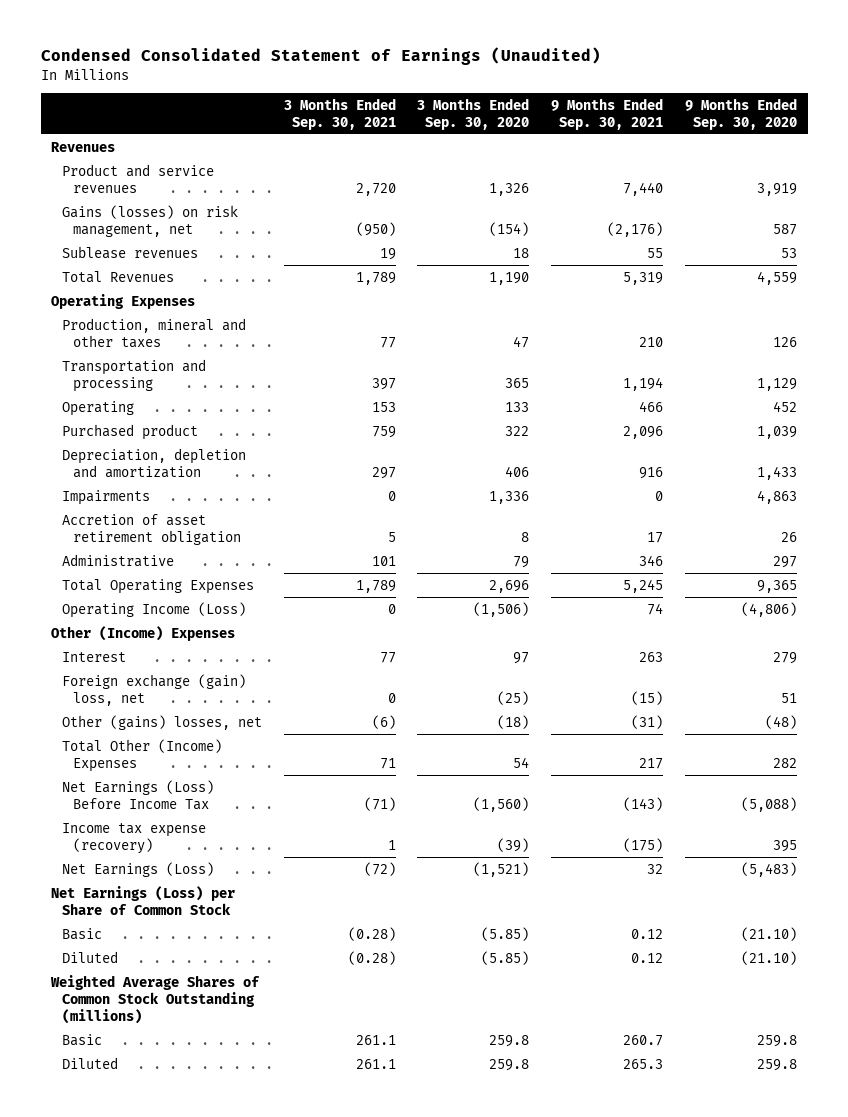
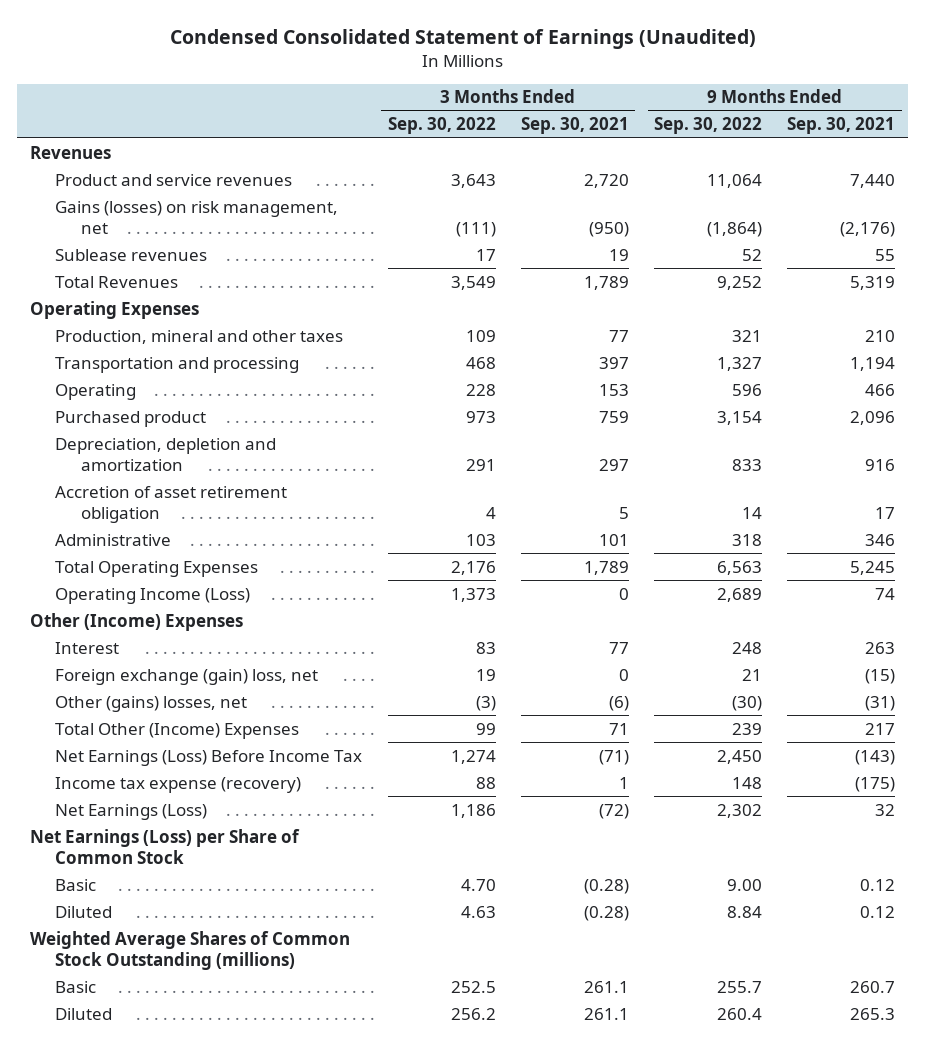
[417,97,530,130] 3 Months Ended Sep. 30, 2020 -> none
[684,97,797,130] 9 Months Ended Sep. 30, 2020 -> none
none -> [387,117,496,135] Sep. 30, 2022
none -> [654,117,763,135] Sep. 30, 2022
[62,489,151,505] Impairments -> none

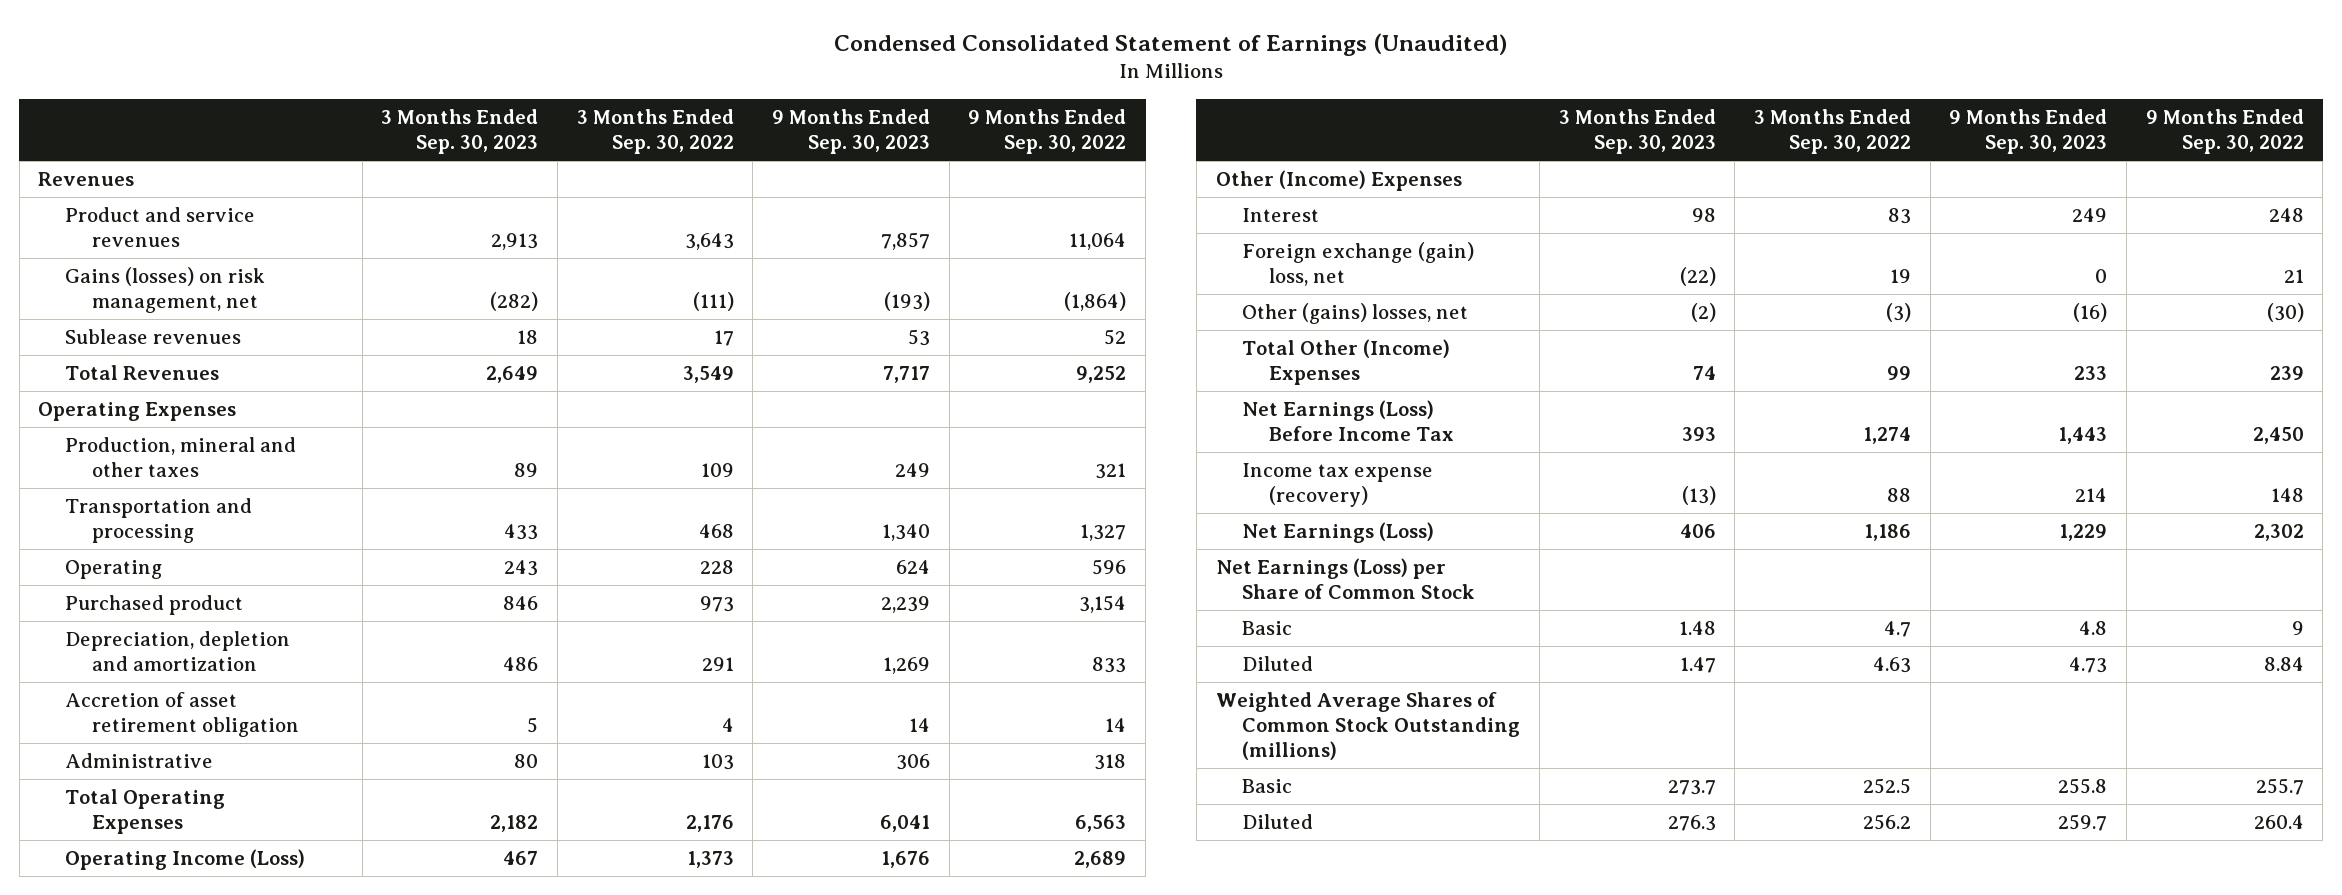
[520,117,629,135] Sep. 30, 2021 -> none
[787,117,896,135] Sep. 30, 2021 -> none
none -> [381,108,539,154] 3 Months Ended Sep. 30, 2023
none -> [772,108,931,154] 9 Months Ended Sep. 30, 2023
[460,878,496,891] 4.70 -> [1883,621,1911,638] 4.7
[727,878,763,891] 9.00 -> [2291,621,2304,636] 9

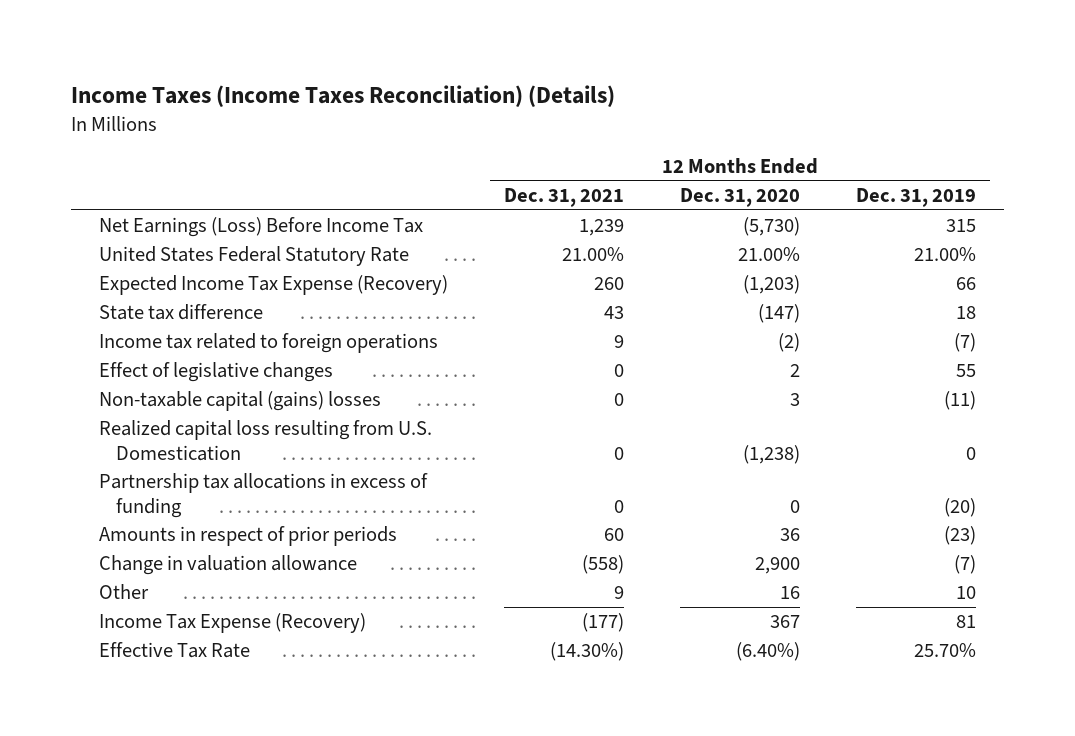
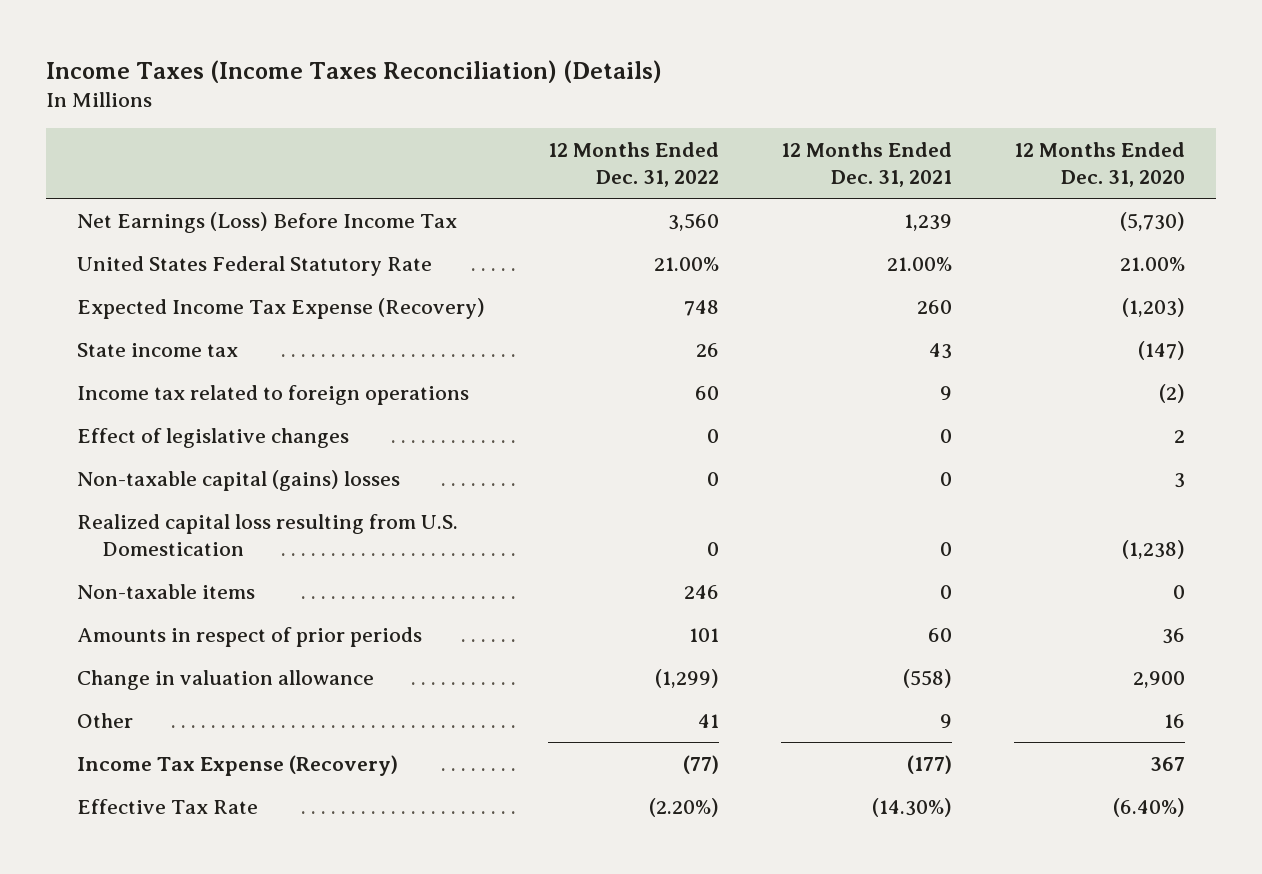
[856,188,977,208] Dec. 31, 2019 -> none
none -> [547,141,719,187] 12 Months Ended Dec. 31, 2022
[98,304,263,321] State tax difference -> [77,342,239,357] State income tax
[98,473,428,518] Partnership tax allocations in excess of funding -> none
none -> [77,583,256,599] Non-taxable items

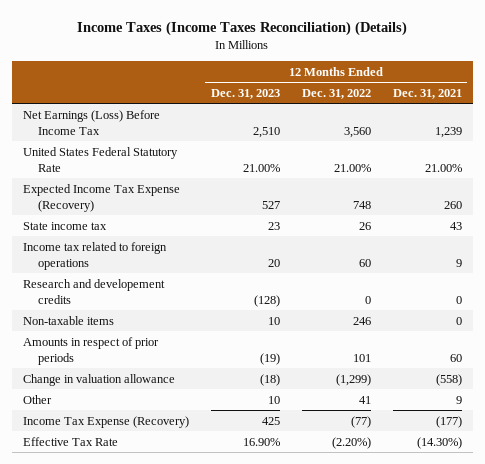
[1014,141,1186,187] 12 Months Ended Dec. 31, 2020 -> none
none -> [210,88,280,99] Dec. 31, 2023
[77,427,350,448] Effect of legislative changes -> none
[77,469,401,491] Non-taxable capital (gains) losses -> none
[77,513,459,556] Realized capital loss resulting from U.S. Domestication -> none
none -> [22,278,165,305] Research and developement credits

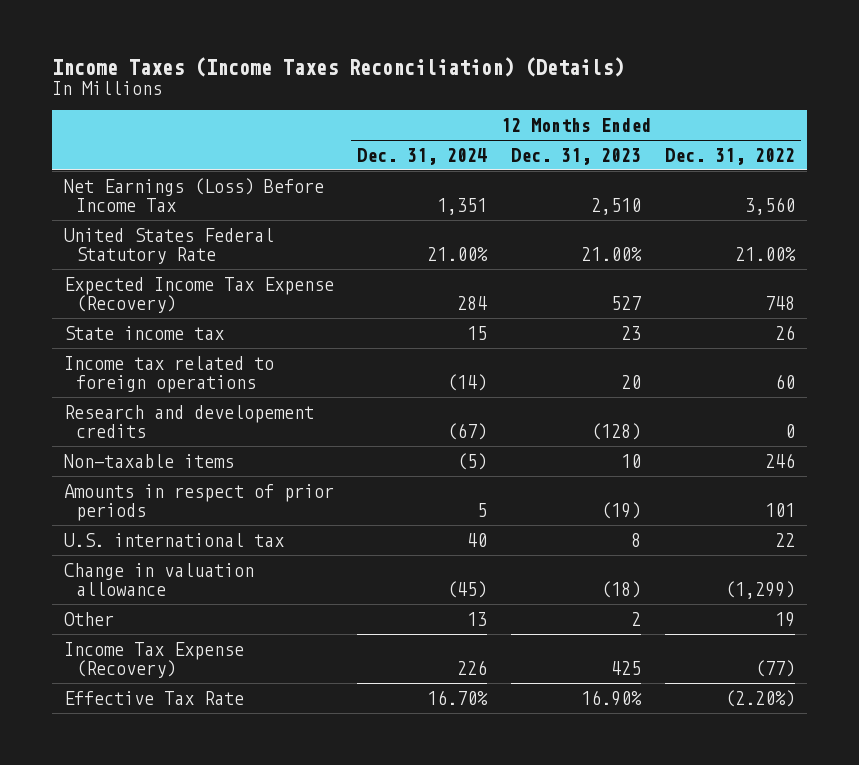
[392,88,462,99] Dec. 31, 2021 -> none
none -> [357,147,488,165] Dec. 31, 2024
none -> [63,532,284,547] U.S. international tax
[267,395,280,404] 10 -> [631,611,642,626] 2
[358,395,371,404] 41 -> [775,611,796,627] 19

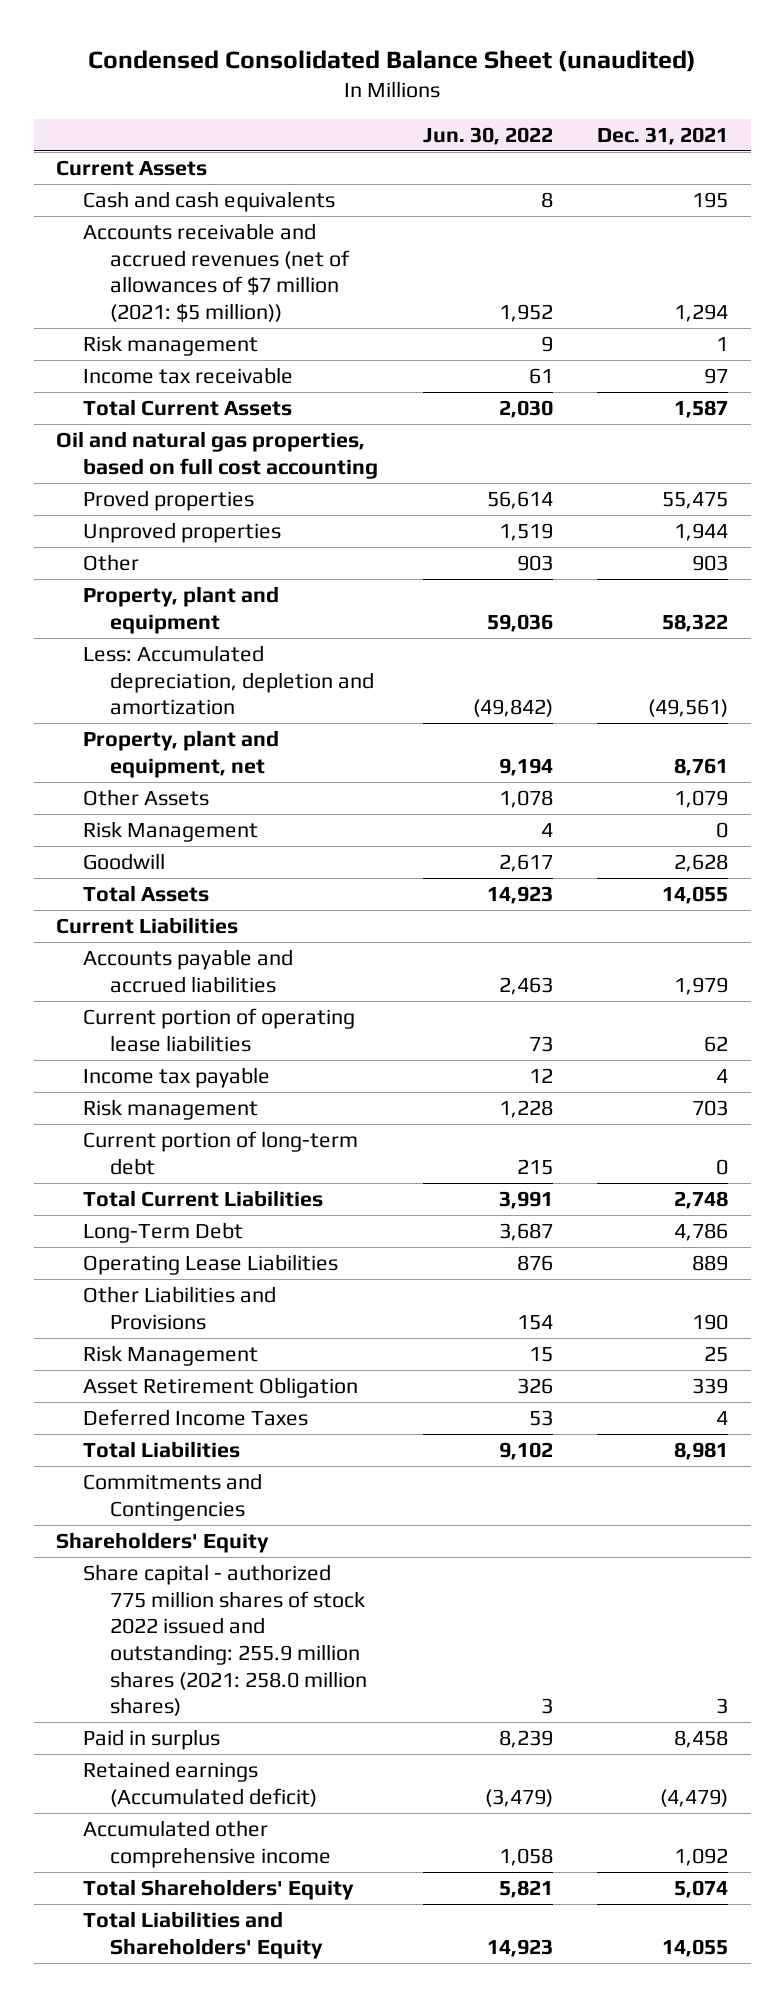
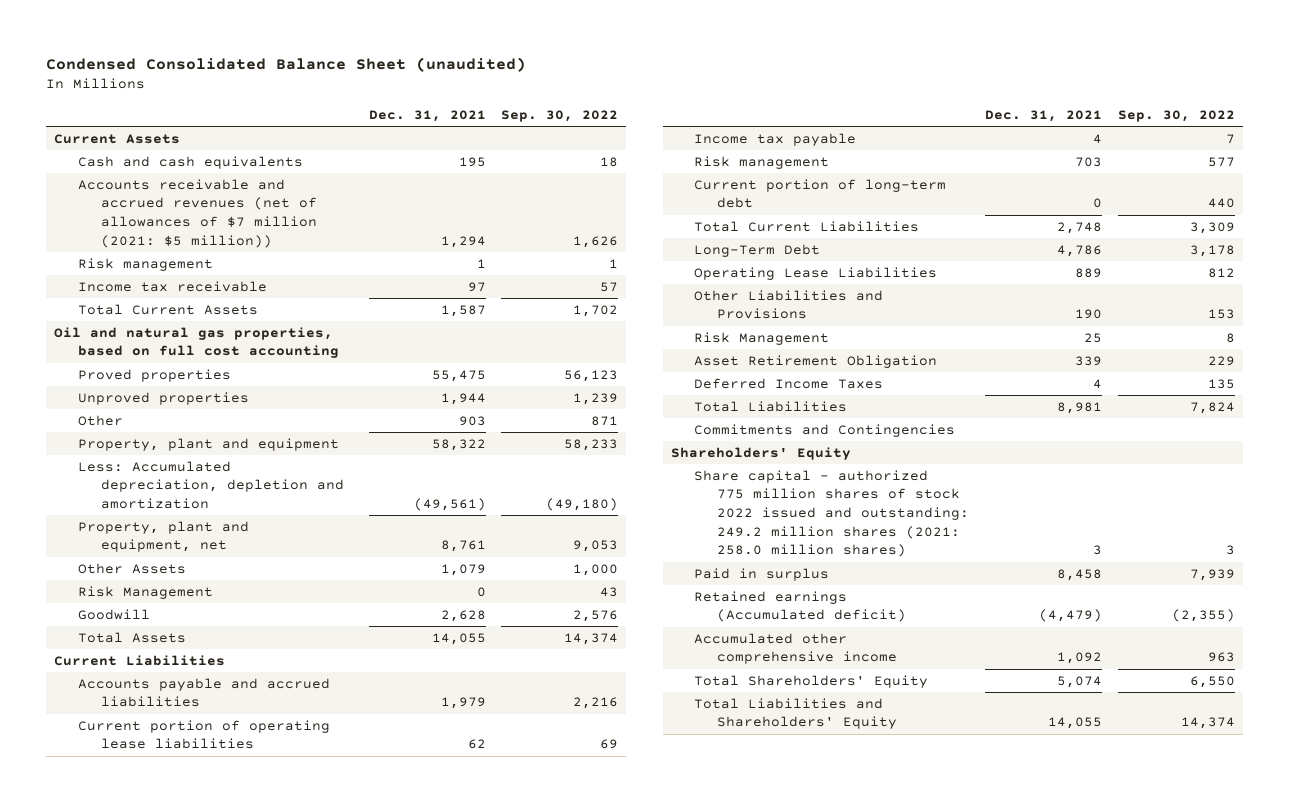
[422,126,553,145] Jun. 30, 2022 -> none
none -> [501,109,619,122] Sep. 30, 2022
[83,1564,368,1717] Share capital - authorized 775 million shares of stock 2022 issued and outstanding: 255.9 million shares (2021: 258.0 million shares) -> [693,469,969,558] Share capital - authorized 775 million shares of stock 2022 issued and outstanding: 249.2 million shares (2021: 258.0 million shares)

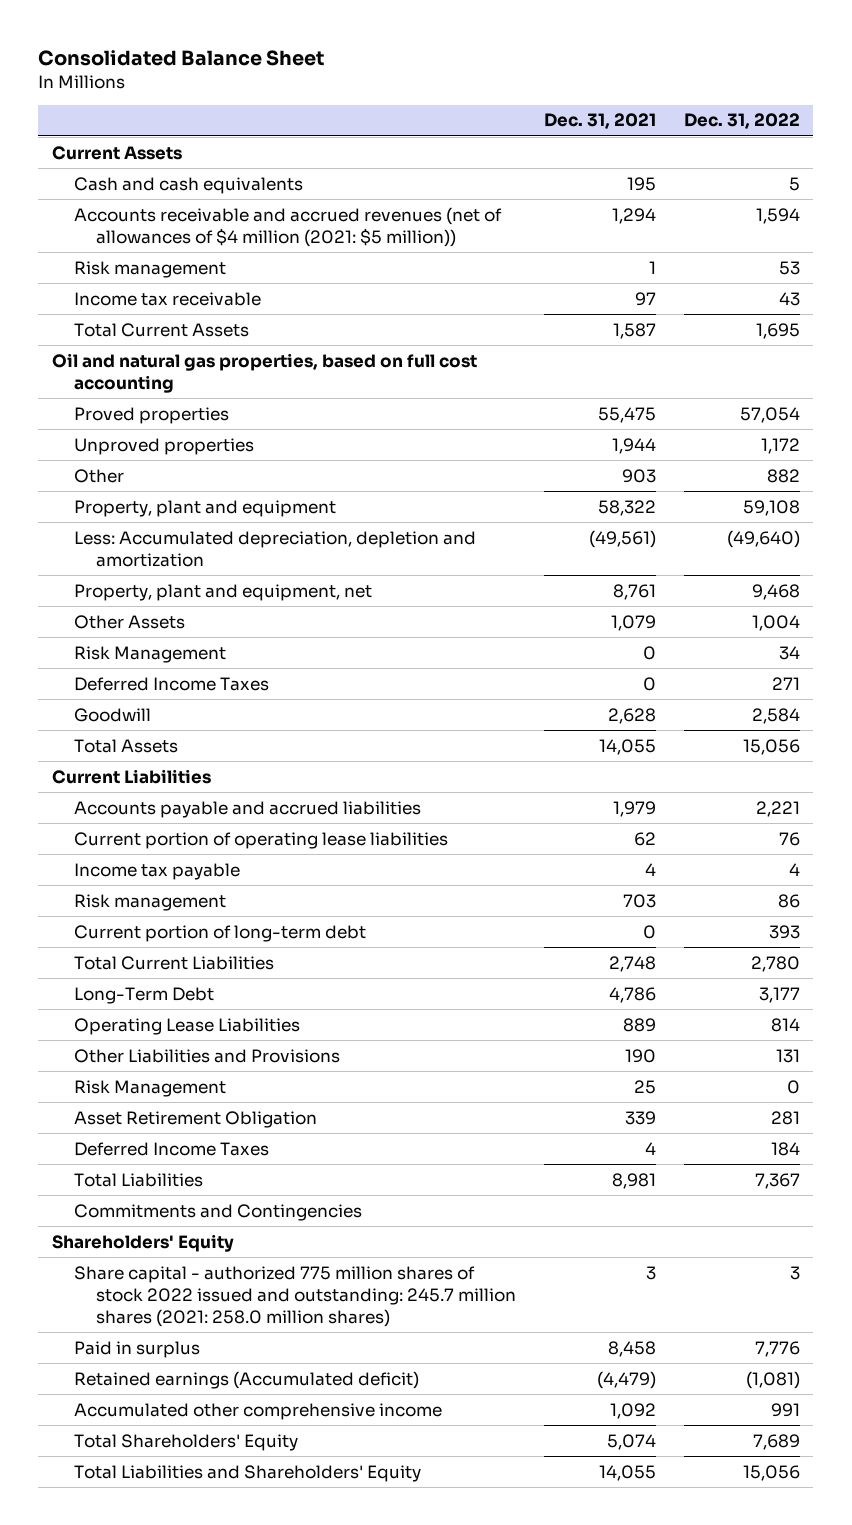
[46,56,527,72] Condensed Consolidated Balance Sheet (unaudited) -> [38,49,325,66] Consolidated Balance Sheet
[501,109,619,122] Sep. 30, 2022 -> none
none -> [683,113,800,130] Dec. 31, 2022
[77,178,317,248] Accounts receivable and accrued revenues (net of allowances of $7 million (2021: $5 million)) -> [74,206,503,247] Accounts receivable and accrued revenues (net of allowances of $4 million (2021: $5 million))
none -> [74,676,270,691] Deferred Income Taxes
[693,469,969,558] Share capital - authorized 775 million shares of stock 2022 issued and outstanding: 249.2 million shares (2021: 258.0 million shares) -> [74,1265,516,1327] Share capital - authorized 775 million shares of stock 2022 issued and outstanding: 245.7 million shares (2021: 258.0 million shares)

